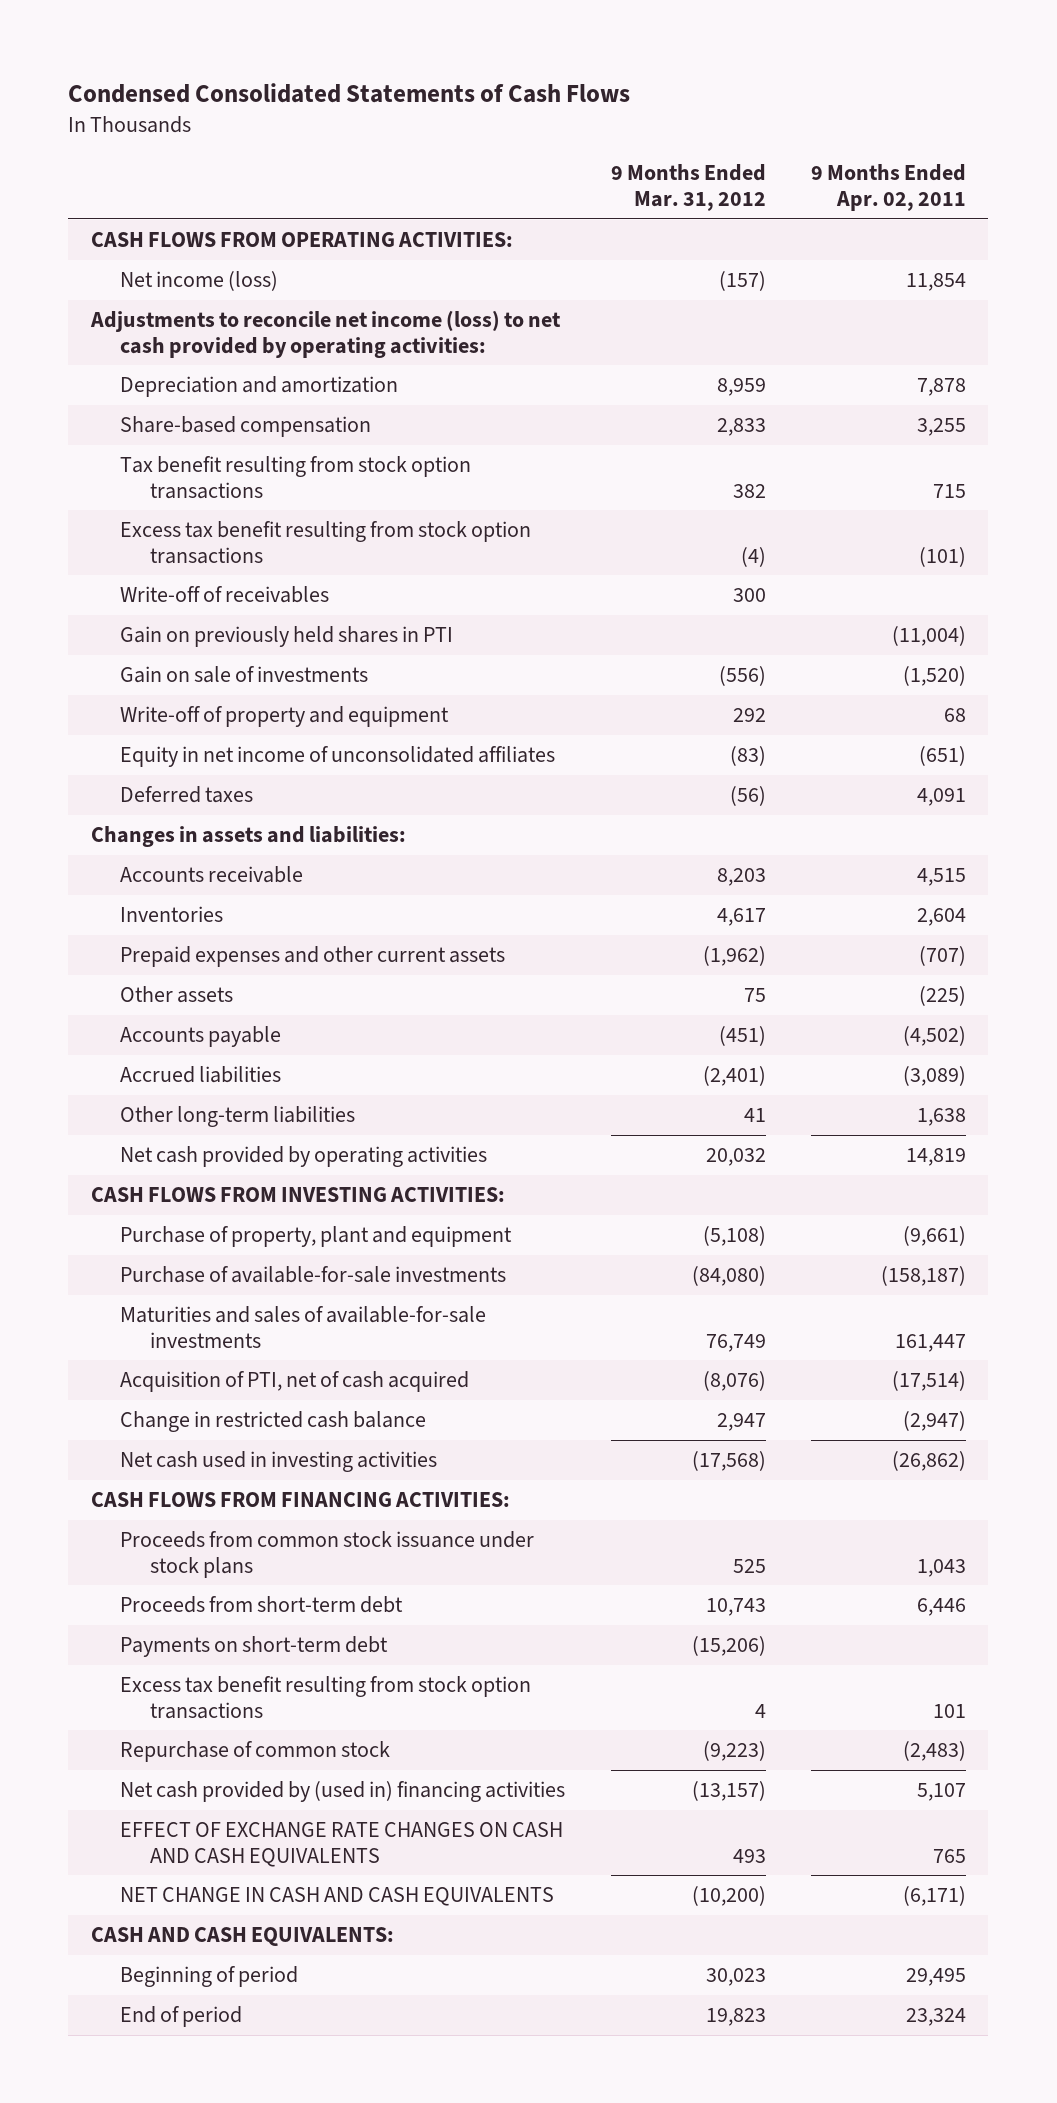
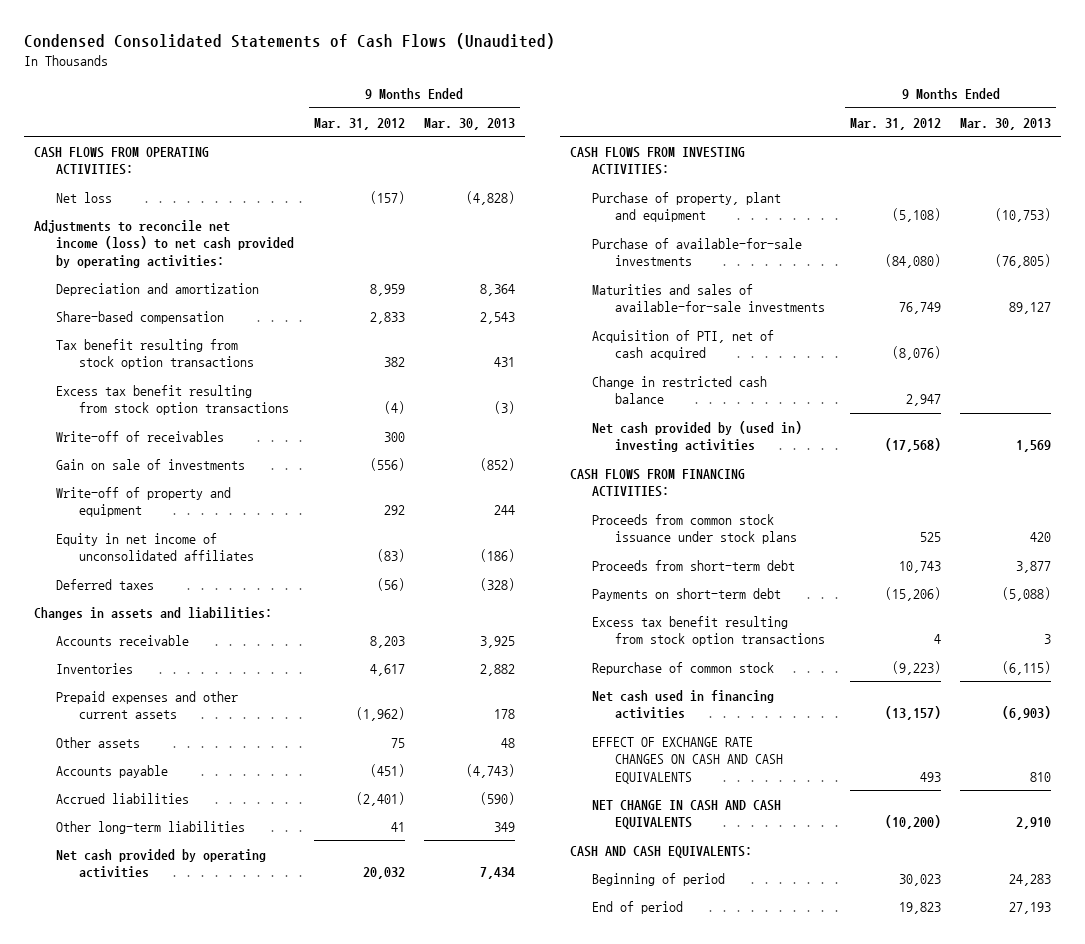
[68,83,631,104] Condensed Consolidated Statements of Cash Flows -> [24,33,556,50] Condensed Consolidated Statements of Cash Flows (Unaudited)
[810,164,966,212] 9 Months Ended Apr. 02, 2011 -> none
none -> [424,117,516,130] Mar. 30, 2013
[120,270,279,291] Net income (loss) -> [56,191,113,203] Net loss
[120,625,454,647] Gain on previously held shares in PTI -> none
[120,1450,438,1472] Net cash used in investing activities -> [592,420,803,453] Net cash provided by (used in) investing activities
[120,1780,566,1802] Net cash provided by (used in) financing activities -> [592,689,775,720] Net cash used in financing activities

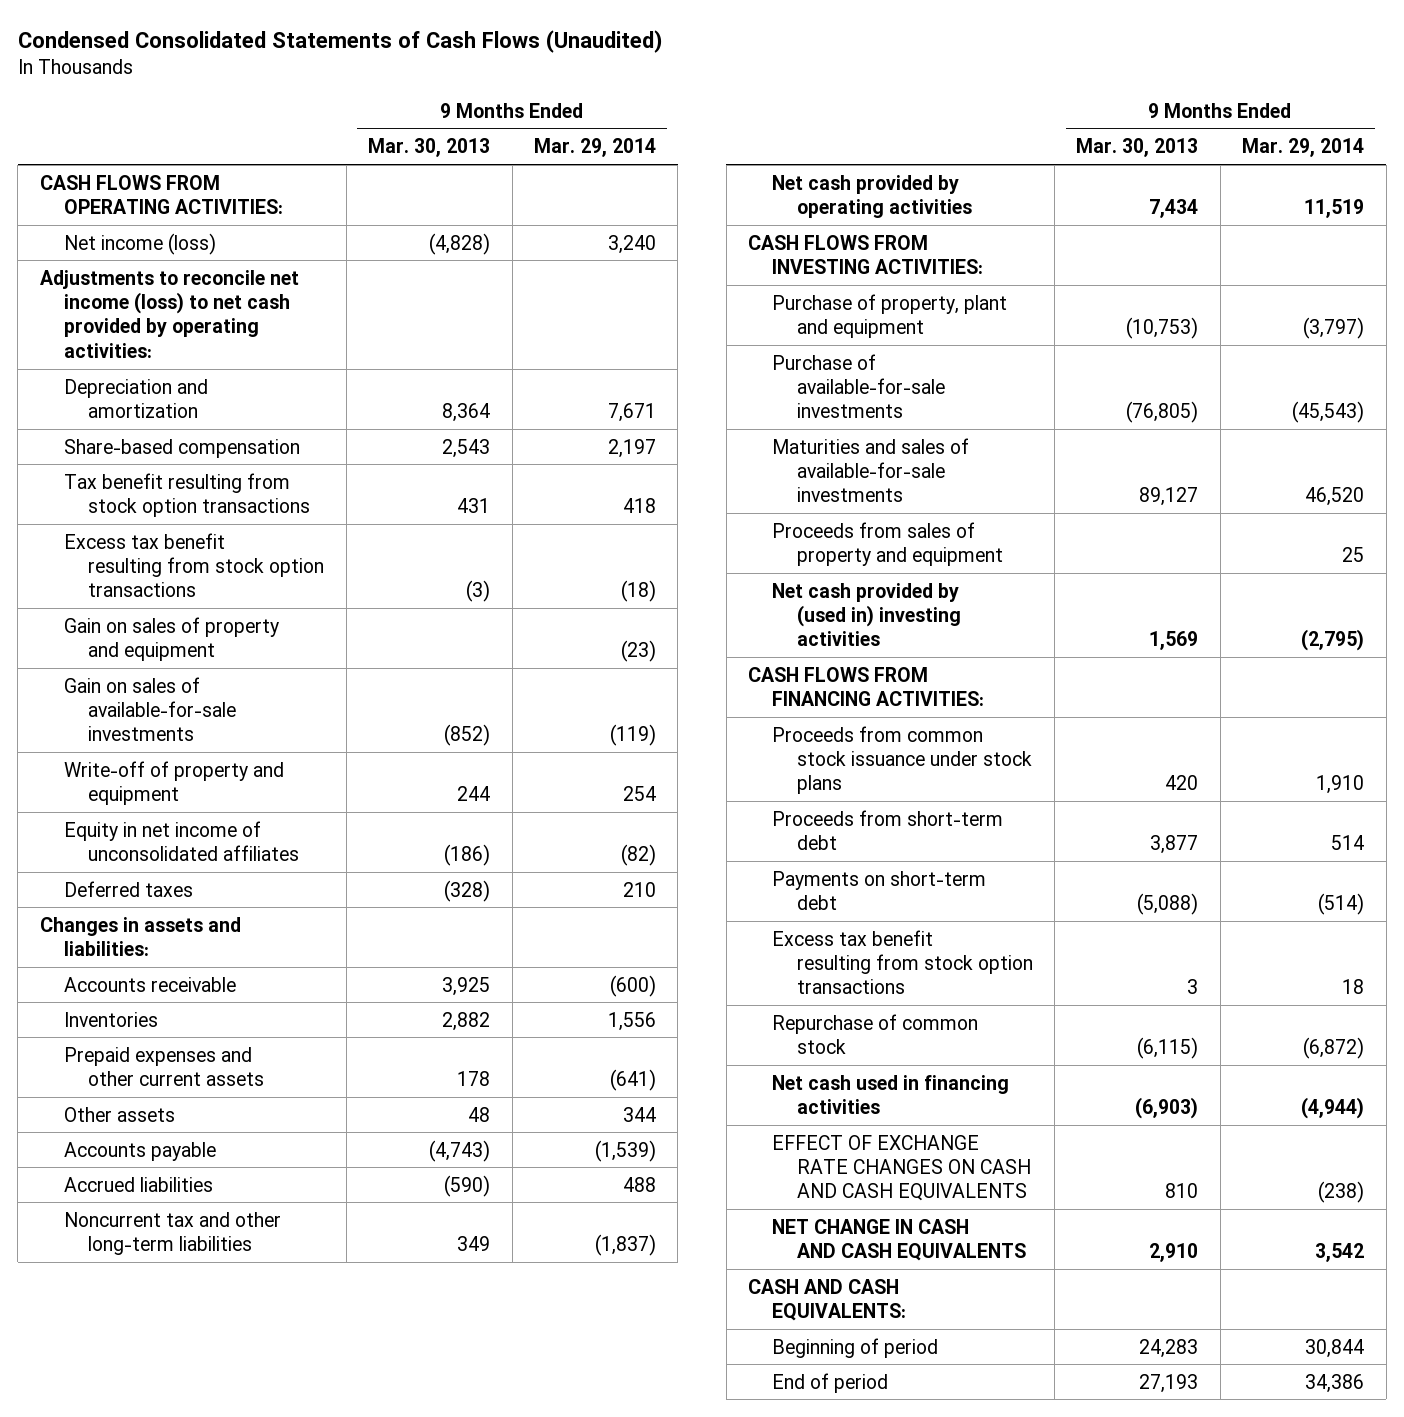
[313,117,405,130] Mar. 31, 2012 -> none
none -> [534,138,657,158] Mar. 29, 2014
[56,191,113,203] Net loss -> [64,232,217,255] Net income (loss)
[56,430,225,442] Write-off of receivables -> none
none -> [64,616,280,662] Gain on sales of property and equipment
[56,458,246,470] Gain on sale of investments -> [64,676,237,742] Gain on sales of available-for-sale investments
[56,820,246,834] Other long-term liabilities -> [64,1211,282,1256] Noncurrent tax and other long-term liabilities
[592,329,775,361] Acquisition of PTI, net of cash acquired -> none
[592,375,768,405] Change in restricted cash balance -> none
none -> [772,521,1003,567] Proceeds from sales of property and equipment

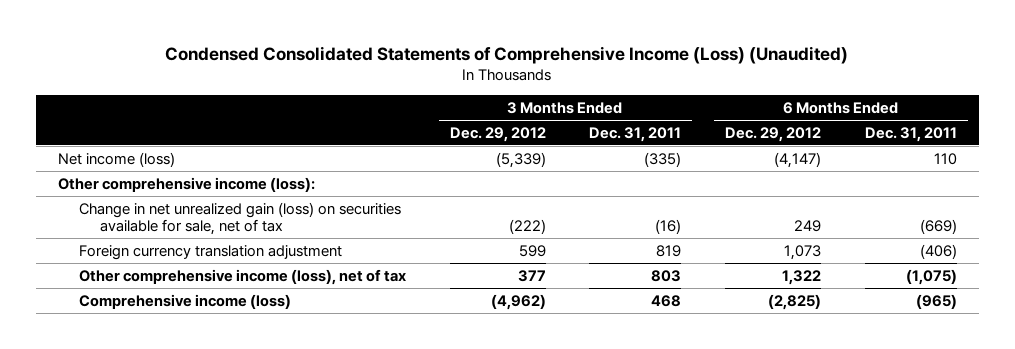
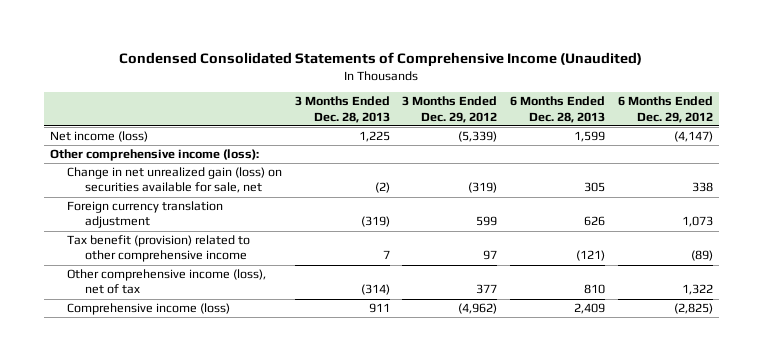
[165,45,849,64] Condensed Consolidated Statements of Comprehensive Income (Loss) (Unaudited) -> [119,51,643,67] Condensed Consolidated Statements of Comprehensive Income (Unaudited)
[589,126,682,142] Dec. 31, 2011 -> none
[864,126,957,142] Dec. 31, 2011 -> none
none -> [294,96,390,123] 3 Months Ended Dec. 28, 2013
none -> [509,96,605,123] 6 Months Ended Dec. 28, 2013
[78,201,401,236] Change in net unrealized gain (loss) on securities available for sale, net of tax -> [67,167,283,194] Change in net unrealized gain (loss) on securities available for sale, net
[508,219,546,235] (222) -> [468,182,498,194] (319)
[794,220,822,233] 249 -> [691,182,713,193] 338
none -> [67,235,251,263] Tax benefit (provision) related to other comprehensive income

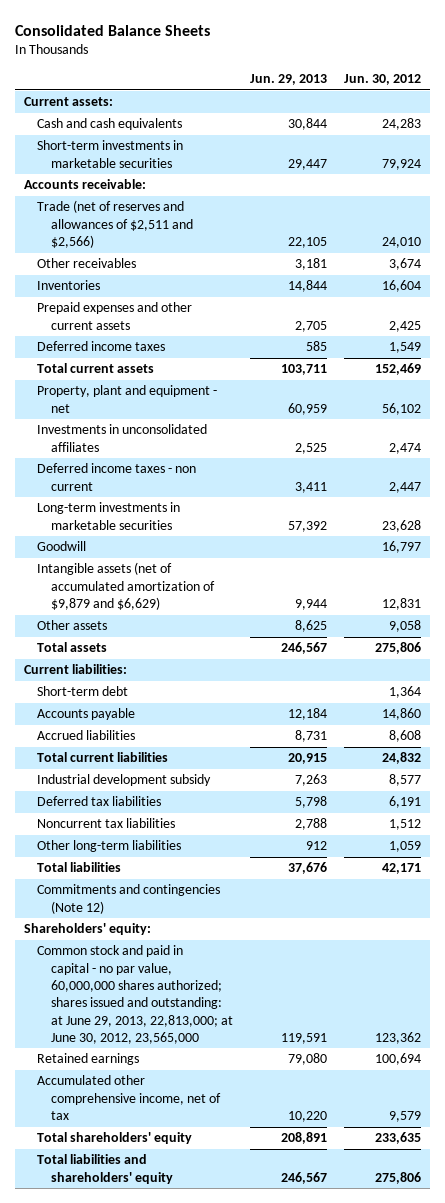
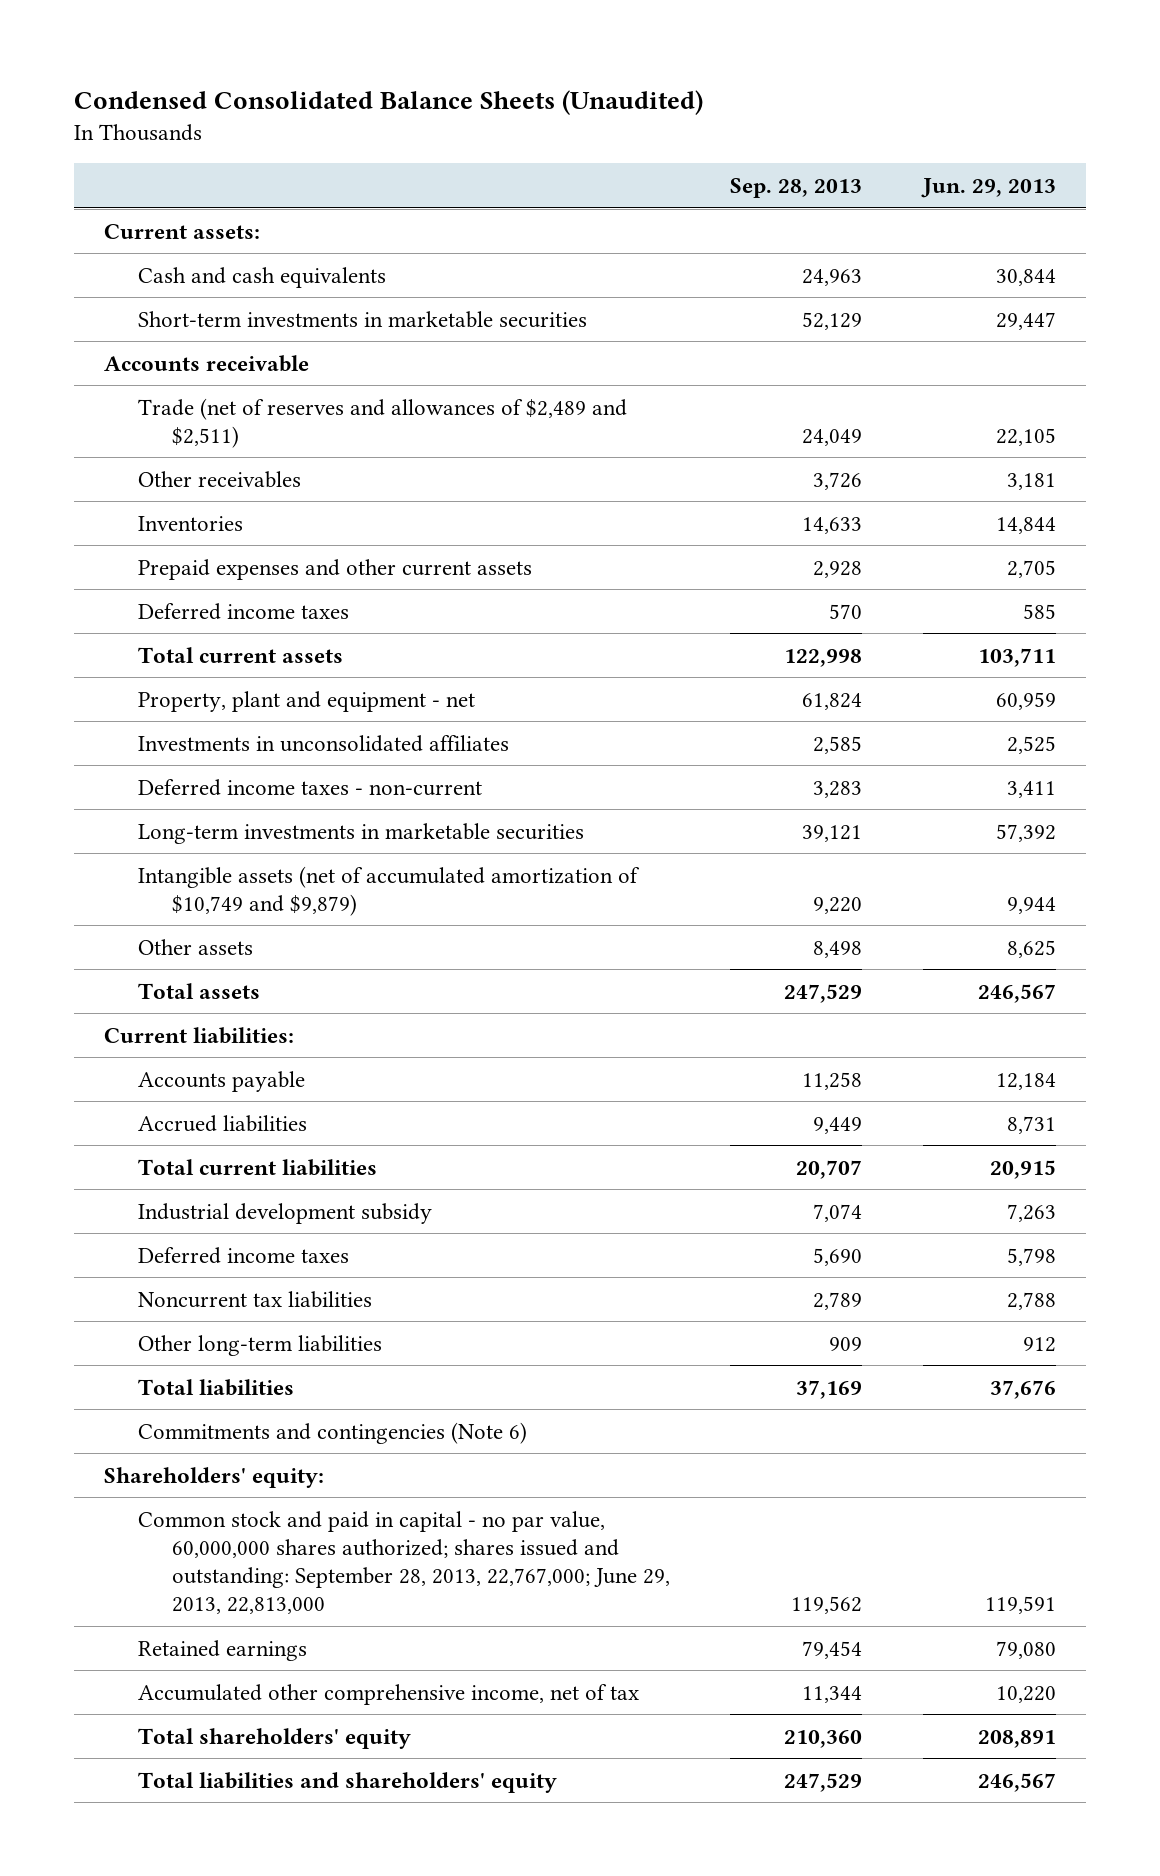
[15,25,211,37] Consolidated Balance Sheets -> [73,90,703,116] Condensed Consolidated Balance Sheets (Unaudited)
[344,74,422,86] Jun. 30, 2012 -> none
none -> [730,178,863,199] Sep. 28, 2013
[23,179,146,190] Accounts receivable: -> [103,354,309,372] Accounts receivable
[37,200,193,248] Trade (net of reserves and allowances of $2,511 and $2,566) -> [137,397,627,448] Trade (net of reserves and allowances of $2,489 and $2,511)
[37,463,197,491] Deferred income taxes - non current -> [137,778,482,796] Deferred income taxes - non-current
[37,541,87,552] Goodwill -> none
[37,562,215,610] Intangible assets (net of accumulated amortization of $9,879 and $6,629) -> [137,865,640,916] Intangible assets (net of accumulated amortization of $10,749 and $9,879)
[37,686,129,697] Short-term debt -> none
[37,796,162,807] Deferred tax liabilities -> [137,1246,349,1264] Deferred income taxes
[37,884,221,914] Commitments and contingencies (Note 12) -> [137,1421,527,1444] Commitments and contingencies (Note 6)
[37,945,233,1044] Common stock and paid in capital - no par value, 60,000,000 shares authorized; shares issued and outstanding: at June 29, 2013, 22,813,000; at June 30, 2012, 23,565,000 -> [137,1510,670,1614] Common stock and paid in capital - no par value, 60,000,000 shares authorized; shares issued and outstanding: September 28, 2013, 22,767,000; June 29, 2013, 22,813,000

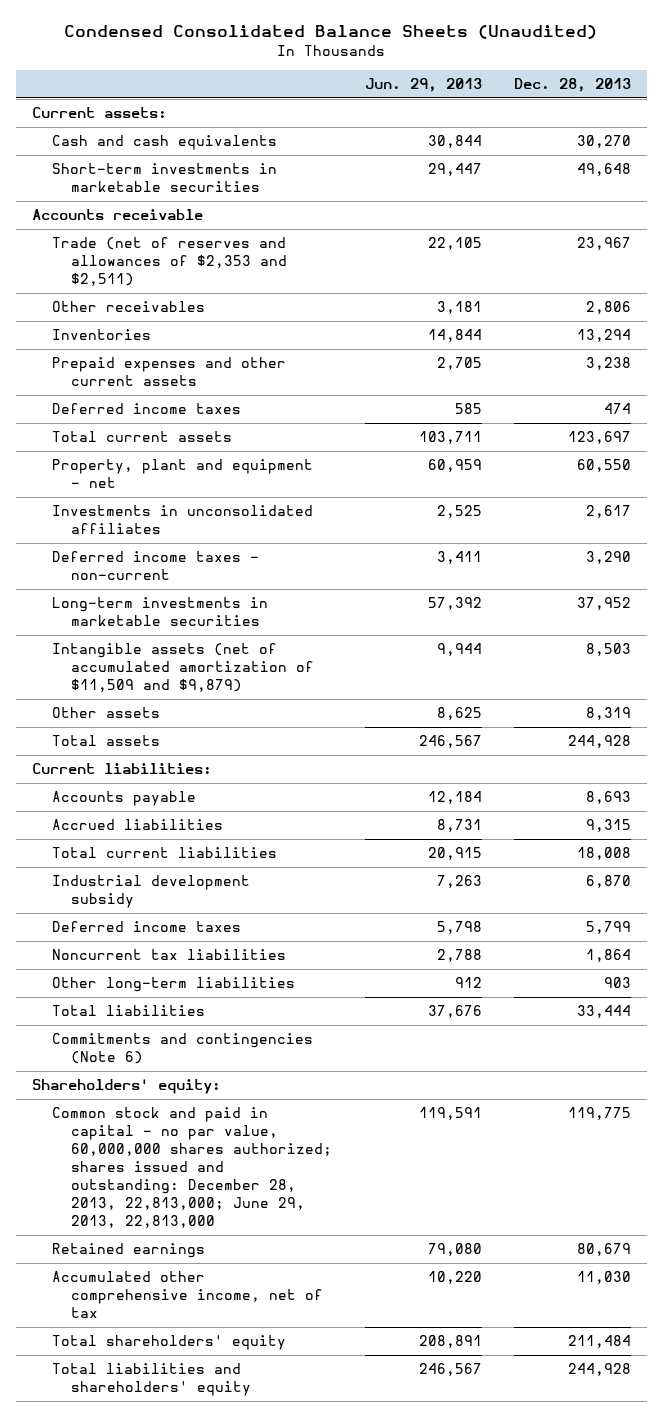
[730,178,863,199] Sep. 28, 2013 -> none
none -> [513,77,631,92] Dec. 28, 2013
[137,397,627,448] Trade (net of reserves and allowances of $2,489 and $2,511) -> [51,237,288,287] Trade (net of reserves and allowances of $2,353 and $2,511)
[137,865,640,916] Intangible assets (net of accumulated amortization of $10,749 and $9,879) -> [51,643,315,693] Intangible assets (net of accumulated amortization of $11,509 and $9,879)
[137,1510,670,1614] Common stock and paid in capital - no par value, 60,000,000 shares authorized; shares issued and outstanding: September 28, 2013, 22,767,000; June 29, 2013, 22,813,000 -> [51,1107,333,1229] Common stock and paid in capital - no par value, 60,000,000 shares authorized; shares issued and outstanding: December 28, 2013, 22,813,000; June 29, 2013, 22,813,000

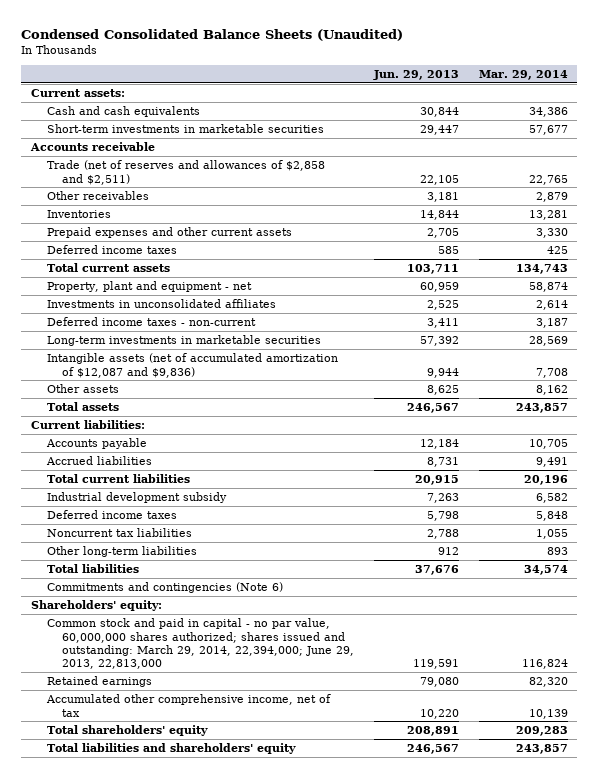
[513,77,631,92] Dec. 28, 2013 -> none
none -> [478,69,568,80] Mar. 29, 2014
[51,237,288,287] Trade (net of reserves and allowances of $2,353 and $2,511) -> [46,160,325,185] Trade (net of reserves and allowances of $2,858 and $2,511)
[51,643,315,693] Intangible assets (net of accumulated amortization of $11,509 and $9,879) -> [46,353,338,378] Intangible assets (net of accumulated amortization of $12,087 and $9,836)
[51,1107,333,1229] Common stock and paid in capital - no par value, 60,000,000 shares authorized; shares issued and outstanding: December 28, 2013, 22,813,000; June 29, 2013, 22,813,000 -> [46,618,354,670] Common stock and paid in capital - no par value, 60,000,000 shares authorized; shares issued and outstanding: March 29, 2014, 22,394,000; June 29, 2013, 22,813,000

